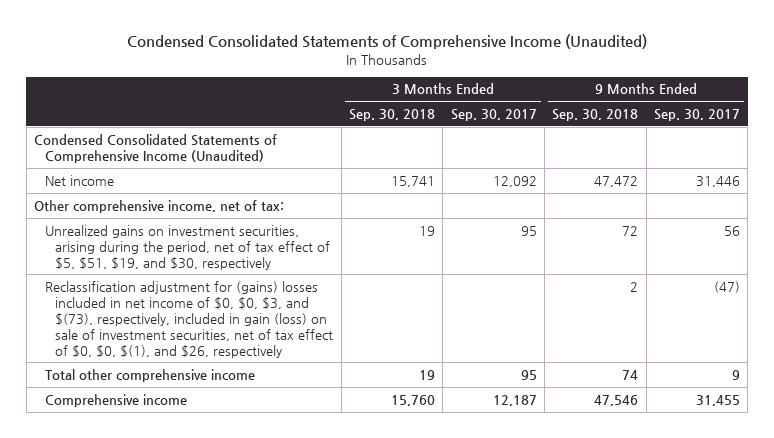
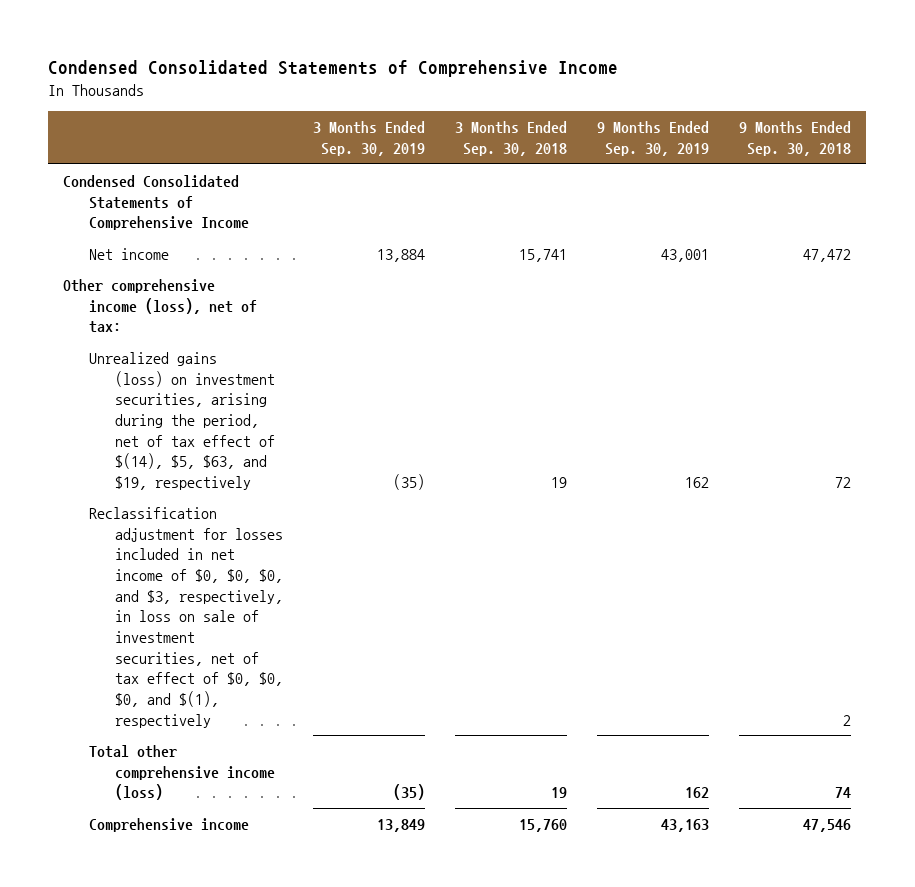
[127,34,648,50] Condensed Consolidated Statements of Comprehensive Income (Unaudited) -> [48,60,619,78] Condensed Consolidated Statements of Comprehensive Income
[450,108,537,121] Sep. 30, 2017 -> none
[653,108,740,121] Sep. 30, 2017 -> none
none -> [313,121,426,157] 3 Months Ended Sep. 30, 2019
none -> [597,121,710,157] 9 Months Ended Sep. 30, 2019
[34,133,278,163] Condensed Consolidated Statements of Comprehensive Income (Unaudited) -> [63,174,250,231] Condensed Consolidated Statements of Comprehensive Income
[34,199,285,213] Other comprehensive income, net of tax: -> [63,278,258,334] Other comprehensive income (loss), net of tax:
[44,224,331,270] Unrealized gains on investment securities, arising during the period, net of tax effect of $5, $51, $19, and $30, respectively -> [89,351,275,490] Unrealized gains (loss) on investment securities, arising during the period, net of tax effect of $(14), $5, $63, and $19, respectively
[44,280,334,358] Reclassification adjustment for (gains) losses included in net income of $0, $0, $3, and $(73), respectively, included in gain (loss) on sale of investment securities, net of tax effect of $0, $0, $(1), and $26, respectively -> [89,506,283,728] Reclassification adjustment for losses included in net income of $0, $0, $0, and $3, respectively, in loss on sale of investment securities, net of tax effect of $0, $0, $0, and $(1), respectively
[44,368,255,382] Total other comprehensive income -> [89,744,275,801] Total other comprehensive income (loss)

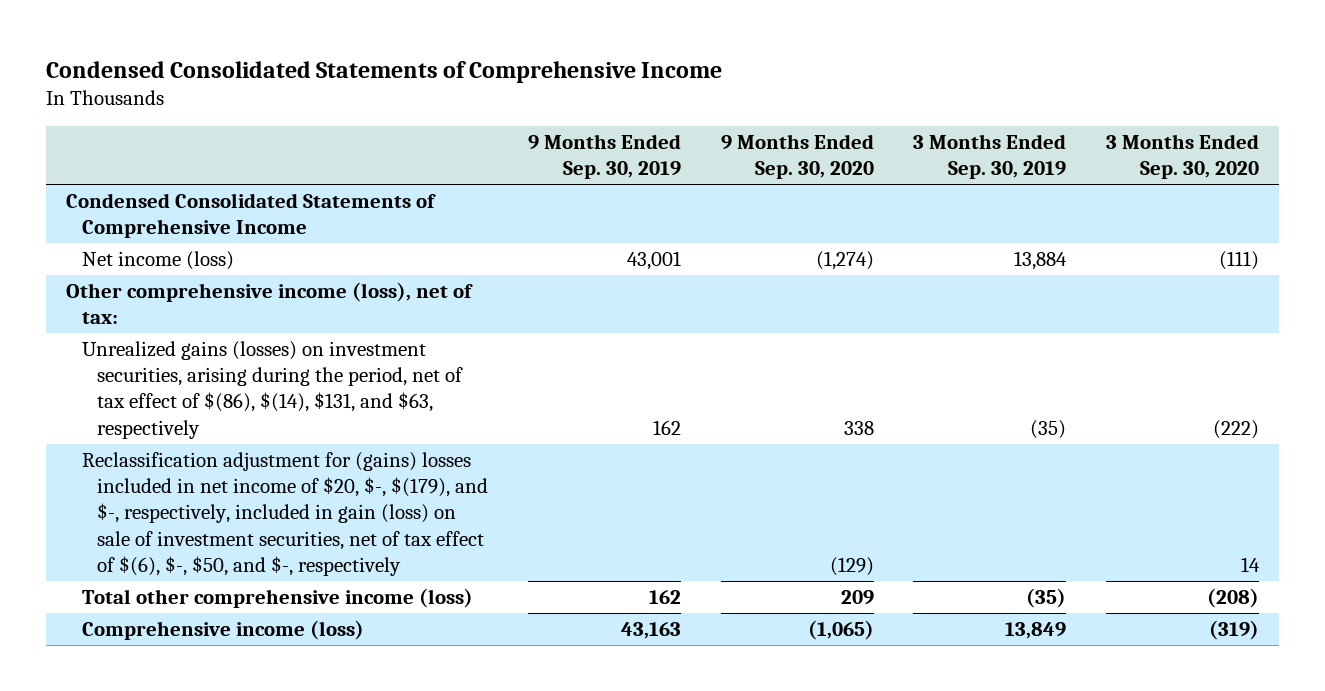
[455,121,568,157] 3 Months Ended Sep. 30, 2018 -> none
[739,121,852,157] 9 Months Ended Sep. 30, 2018 -> none
none -> [720,133,874,179] 9 Months Ended Sep. 30, 2020
none -> [1106,133,1260,179] 3 Months Ended Sep. 30, 2020
[89,247,170,260] Net income -> [81,250,234,270] Net income (loss)
[89,351,275,490] Unrealized gains (loss) on investment securities, arising during the period, net of tax effect of $(14), $5, $63, and $19, respectively -> [81,340,464,439] Unrealized gains (losses) on investment securities, arising during the period, net of tax effect of $(86), $(14), $131, and $63, respectively
[89,506,283,728] Reclassification adjustment for losses included in net income of $0, $0, $0, and $3, respectively, in loss on sale of investment securities, net of tax effect of $0, $0, $0, and $(1), respectively -> [81,451,489,576] Reclassification adjustment for (gains) losses included in net income of $20, $-, $(179), and $-, respectively, included in gain (loss) on sale of investment securities, net of tax effect of $(6), $-, $50, and $-, respectively
[89,817,250,832] Comprehensive income -> [81,619,364,640] Comprehensive income (loss)

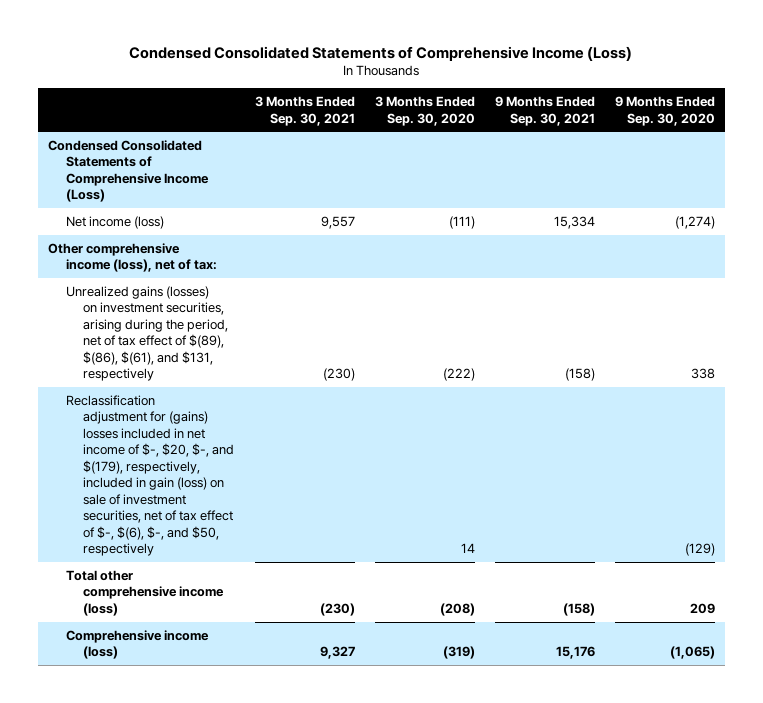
[46,60,723,83] Condensed Consolidated Statements of Comprehensive Income -> [129,45,633,61] Condensed Consolidated Statements of Comprehensive Income (Loss)
[527,133,681,179] 9 Months Ended Sep. 30, 2019 -> none
[913,133,1067,179] 3 Months Ended Sep. 30, 2019 -> none
none -> [254,96,355,126] 3 Months Ended Sep. 30, 2021
none -> [494,96,595,126] 9 Months Ended Sep. 30, 2021
[66,192,437,239] Condensed Consolidated Statements of Comprehensive Income -> [48,139,209,203] Condensed Consolidated Statements of Comprehensive Income (Loss)
[81,340,464,439] Unrealized gains (losses) on investment securities, arising during the period, net of tax effect of $(86), $(14), $131, and $63, respectively -> [65,285,229,382] Unrealized gains (losses) on investment securities, arising during the period, net of tax effect of $(89), $(86), $(61), and $131, respectively
[81,451,489,576] Reclassification adjustment for (gains) losses included in net income of $20, $-, $(179), and $-, respectively, included in gain (loss) on sale of investment securities, net of tax effect of $(6), $-, $50, and $-, respectively -> [65,394,235,557] Reclassification adjustment for (gains) losses included in net income of $-, $20, $-, and $(179), respectively, included in gain (loss) on sale of investment securities, net of tax effect of $-, $(6), $-, and $50, respectively

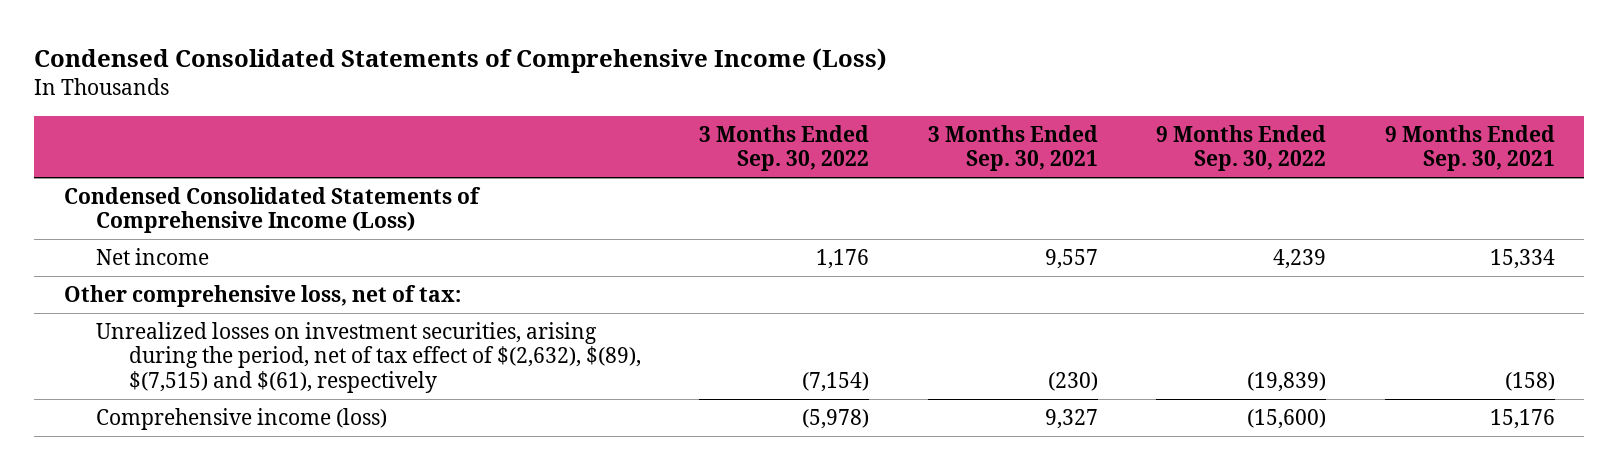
[374,96,475,126] 3 Months Ended Sep. 30, 2020 -> none
[614,96,715,126] 9 Months Ended Sep. 30, 2020 -> none
none -> [699,124,870,172] 3 Months Ended Sep. 30, 2022
none -> [1156,124,1327,172] 9 Months Ended Sep. 30, 2022
[65,394,235,557] Reclassification adjustment for (gains) losses included in net income of $-, $20, $-, and $(179), respectively, included in gain (loss) on sale of investment securities, net of tax effect of $-, $(6), $-, and $50, respectively -> none
[65,569,225,616] Total other comprehensive income (loss) -> none
[65,215,164,229] Net income (loss) -> [96,247,210,265] Net income
[48,242,217,273] Other comprehensive income (loss), net of tax: -> [63,284,461,307] Other comprehensive loss, net of tax:
[65,285,229,382] Unrealized gains (losses) on investment securities, arising during the period, net of tax effect of $(89), $(86), $(61), and $131, respectively -> [96,321,641,394] Unrealized losses on investment securities, arising during the period, net of tax effect of $(2,632), $(89), $(7,515) and $(61), respectively

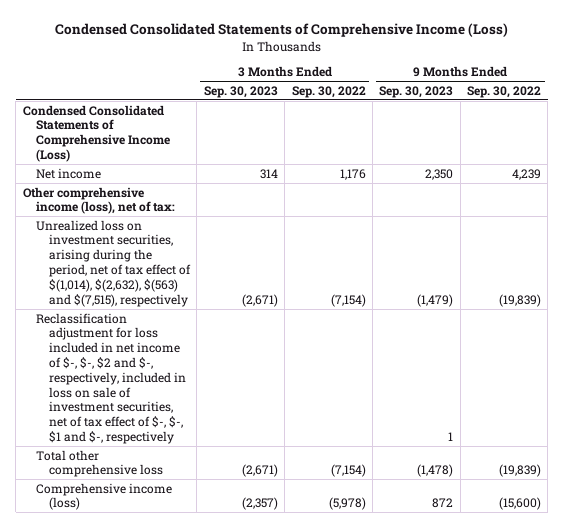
[927,124,1098,172] 3 Months Ended Sep. 30, 2021 -> none
[1384,124,1555,172] 9 Months Ended Sep. 30, 2021 -> none
none -> [203,85,278,98] Sep. 30, 2023
none -> [379,85,454,98] Sep. 30, 2023
[63,284,461,307] Other comprehensive loss, net of tax: -> [22,186,175,215] Other comprehensive income (loss), net of tax:
[96,321,641,394] Unrealized losses on investment securities, arising during the period, net of tax effect of $(2,632), $(89), $(7,515) and $(61), respectively -> [35,219,192,307] Unrealized loss on investment securities, arising during the period, net of tax effect of $(1,014), $(2,632), $(563) and $(7,515), respectively
none -> [35,312,187,444] Reclassification adjustment for loss included in net income of $-, $-, $2 and $-, respectively, included in loss on sale of investment securities, net of tax effect of $-, $-, $1 and $-, respectively
none -> [35,449,164,478] Total other comprehensive loss

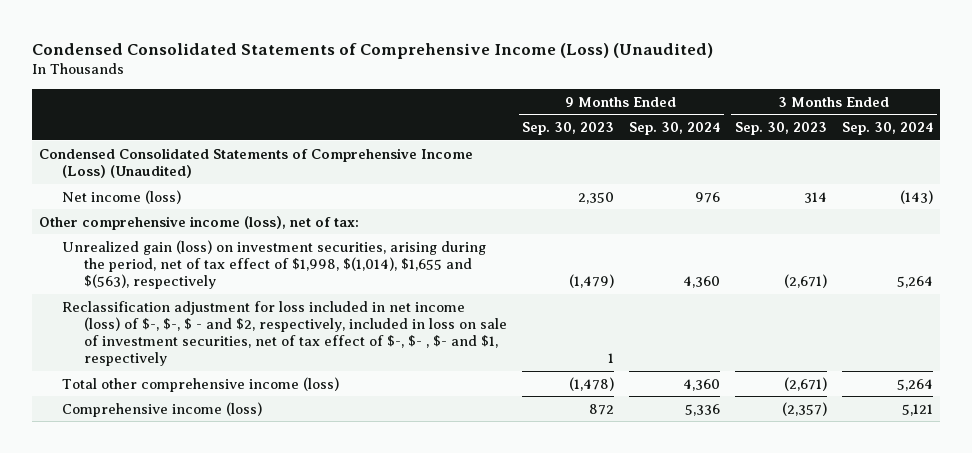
[54,23,508,38] Condensed Consolidated Statements of Comprehensive Income (Loss) -> [31,42,713,59] Condensed Consolidated Statements of Comprehensive Income (Loss) (Unaudited)
[291,85,366,98] Sep. 30, 2022 -> none
[467,85,542,98] Sep. 30, 2022 -> none
none -> [629,122,721,136] Sep. 30, 2024
none -> [841,122,933,136] Sep. 30, 2024
[22,104,170,162] Condensed Consolidated Statements of Comprehensive Income (Loss) -> [39,147,474,178] Condensed Consolidated Statements of Comprehensive Income (Loss) (Unaudited)
[35,167,101,179] Net income -> [61,189,181,204] Net income (loss)
[35,219,192,307] Unrealized loss on investment securities, arising during the period, net of tax effect of $(1,014), $(2,632), $(563) and $(7,515), respectively -> [61,239,486,289] Unrealized gain (loss) on investment securities, arising during the period, net of tax effect of $1,998, $(1,014), $1,655 and $(563), respectively
[35,312,187,444] Reclassification adjustment for loss included in net income of $-, $-, $2 and $-, respectively, included in loss on sale of investment securities, net of tax effect of $-, $-, $1 and $-, respectively -> [61,300,508,367] Reclassification adjustment for loss included in net income (loss) of $-, $-, $ - and $2, respectively, included in loss on sale of investment securities, net of tax effect of $-, $- , $- and $1, respectively
[35,449,164,478] Total other comprehensive loss -> [61,376,339,392] Total other comprehensive income (loss)

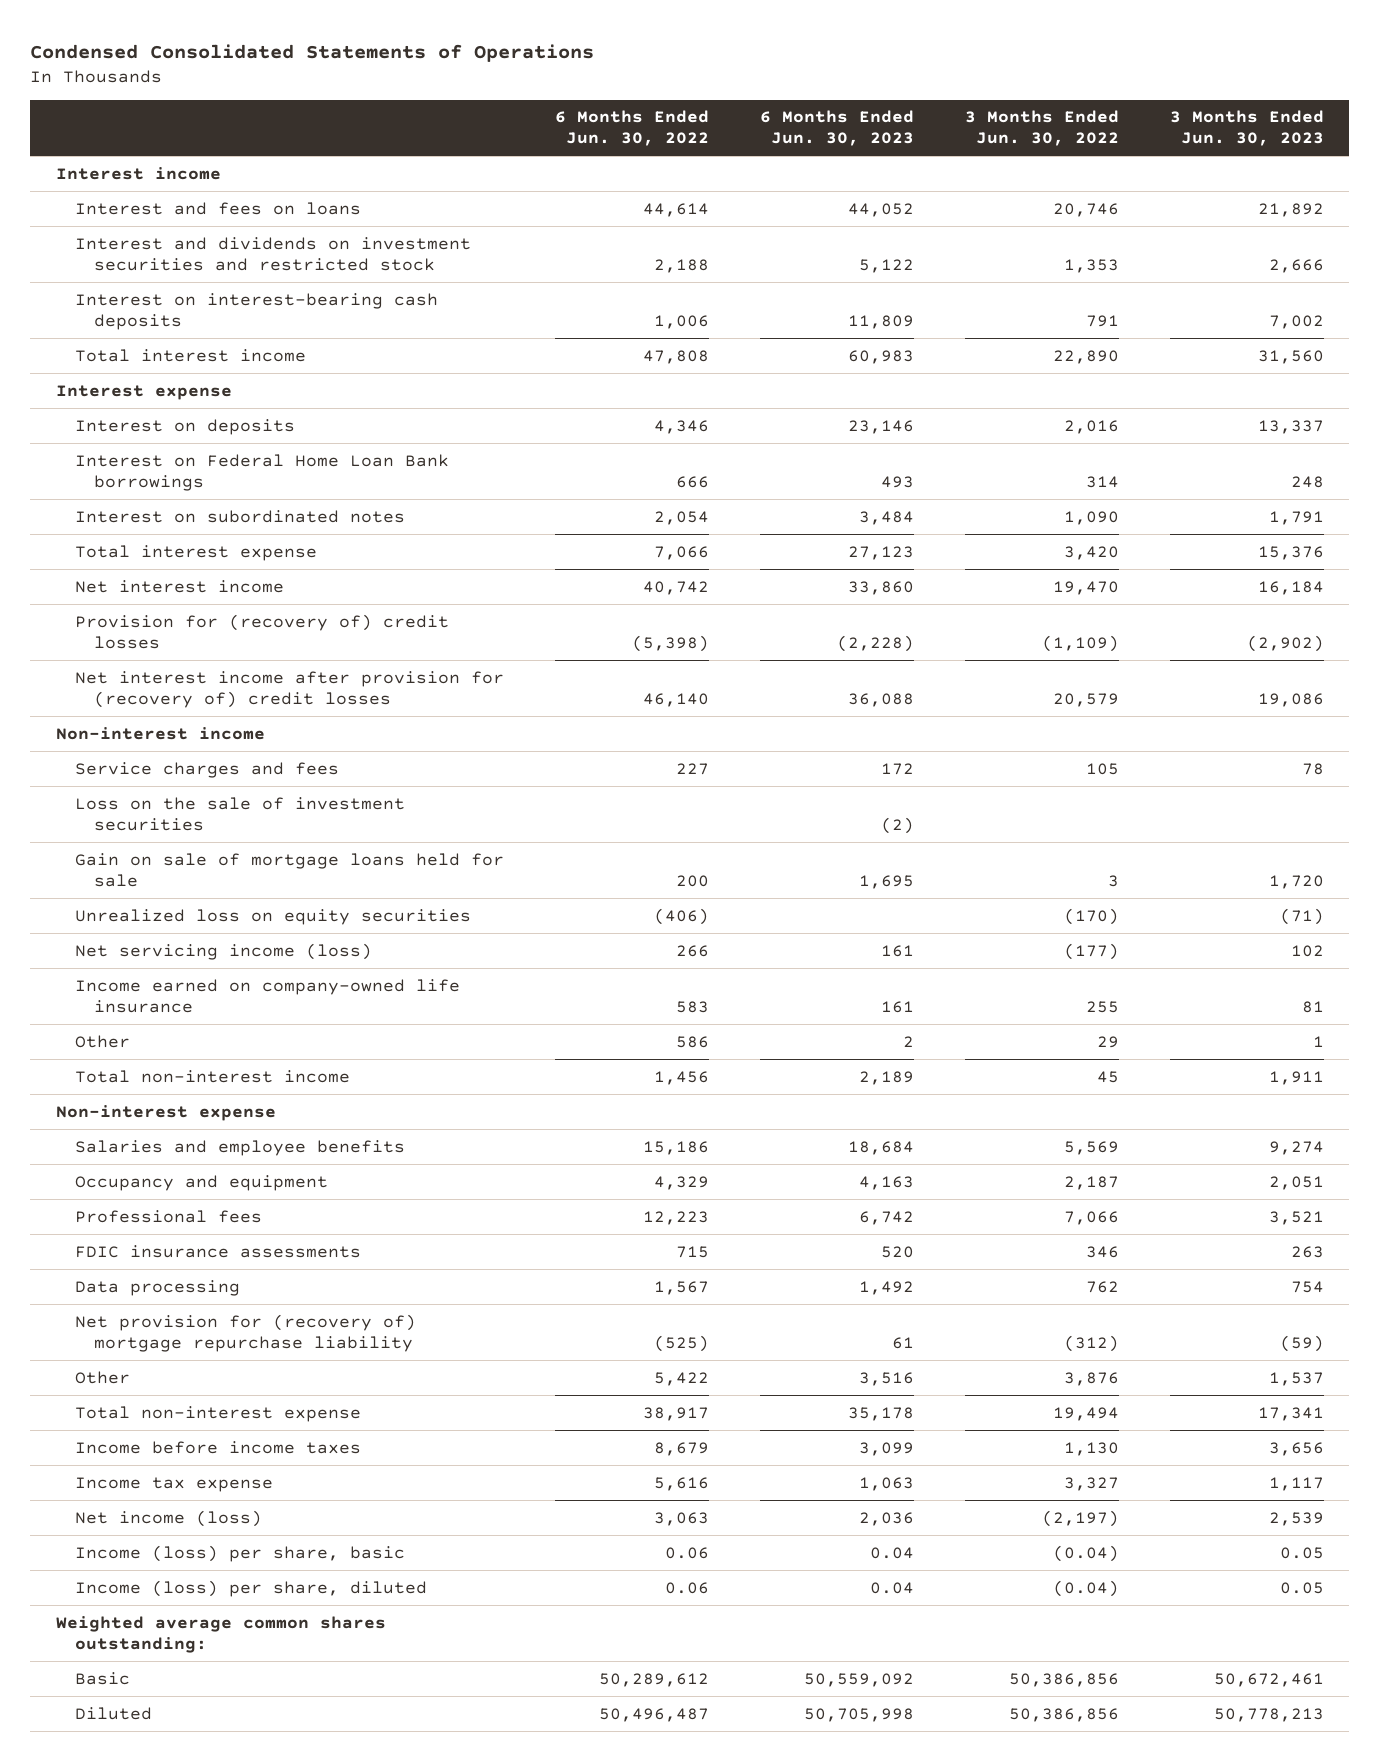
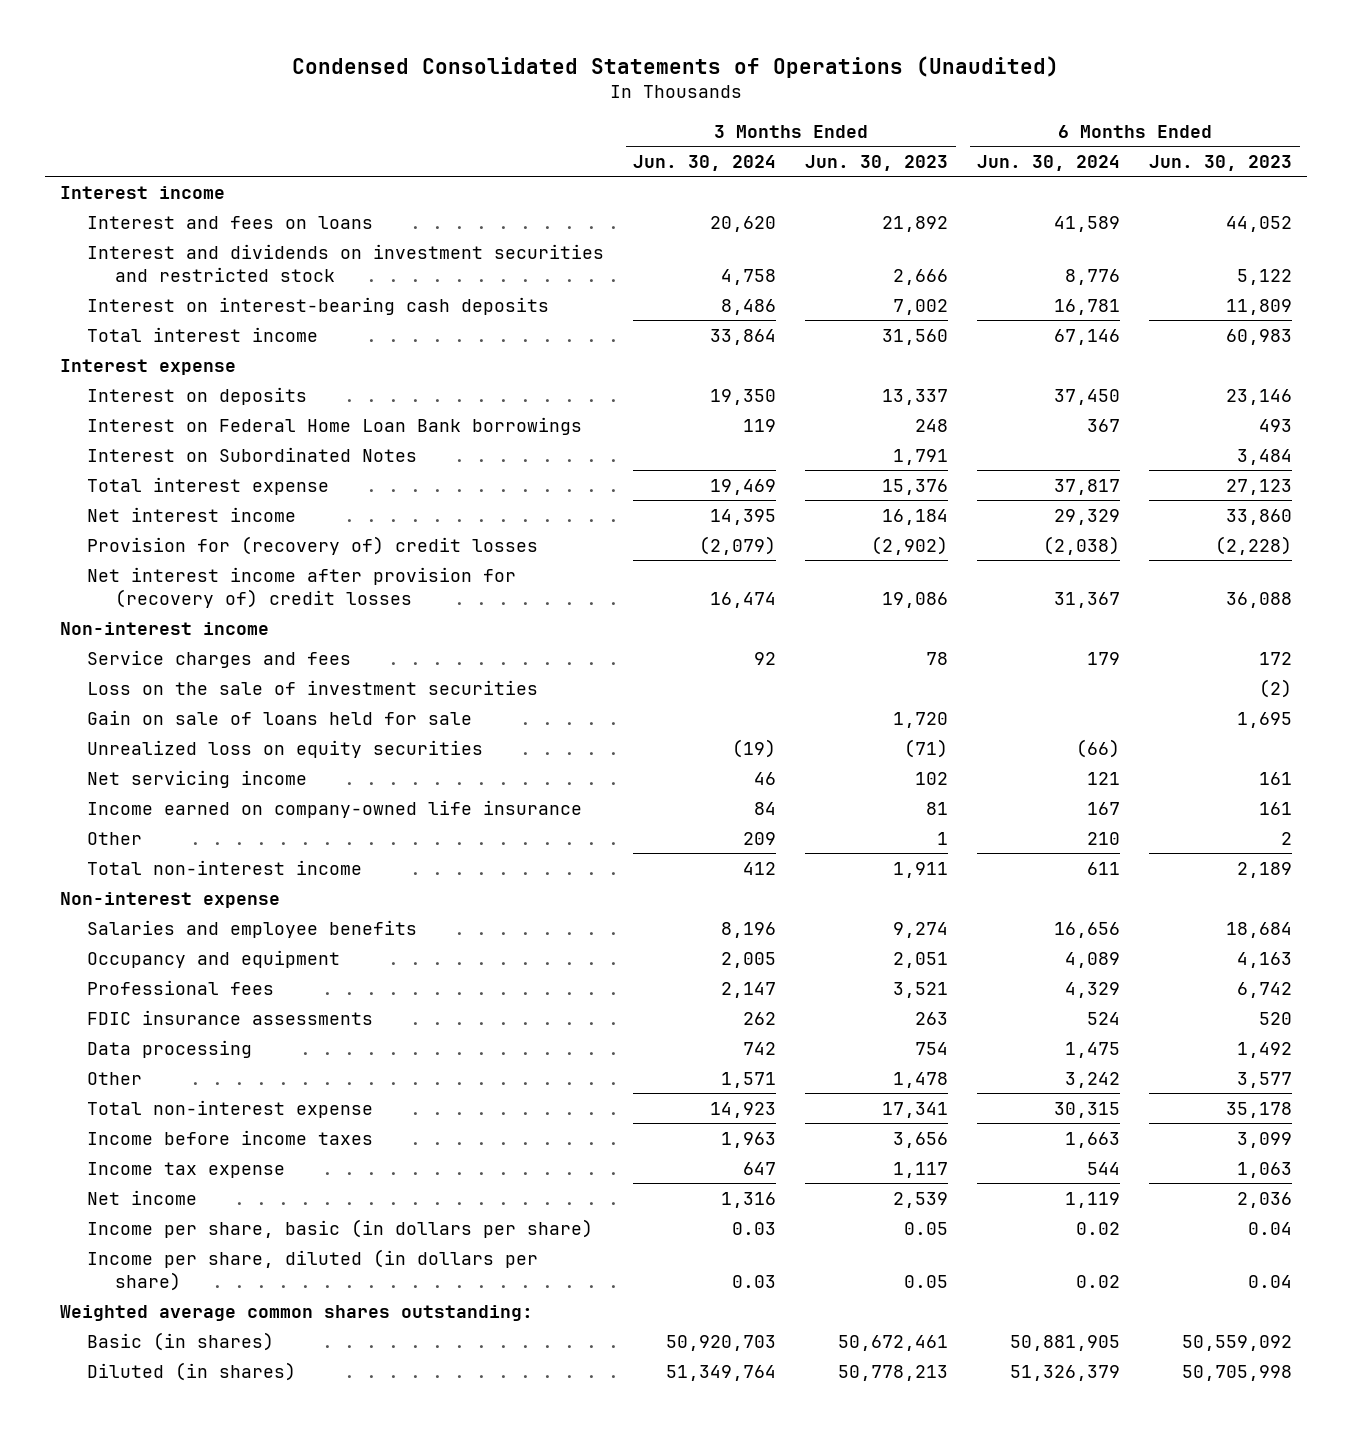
[30,43,595,62] Condensed Consolidated Statements of Operations -> [292,55,1060,78] Condensed Consolidated Statements of Operations (Unaudited)
[554,110,709,147] 6 Months Ended Jun. 30, 2022 -> none
[964,110,1119,147] 3 Months Ended Jun. 30, 2022 -> none
none -> [633,155,777,172] Jun. 30, 2024
none -> [977,155,1121,172] Jun. 30, 2024
[74,509,405,523] Interest on subordinated notes -> [87,446,418,462] Interest on Subordinated Notes
[74,852,504,887] Gain on sale of mortgage loans held for sale -> [87,709,473,725] Gain on sale of loans held for sale
[74,942,372,960] Net servicing income (loss) -> [87,769,308,788] Net servicing income
[74,1313,416,1352] Net provision for (recovery of) mortgage repurchase liability -> none
[858,1371,914,1386] 3,516 -> [1237,1071,1293,1088] 3,577
[1268,1371,1324,1386] 1,537 -> [893,1071,949,1088] 1,478
[74,1509,262,1527] Net income (loss) -> [87,1189,198,1205] Net income
[74,1544,405,1562] Income (loss) per share, basic -> [87,1218,594,1238] Income per share, basic (in dollars per share)
[74,1579,427,1597] Income (loss) per share, diluted -> [87,1248,539,1292] Income per share, diluted (in dollars per share)
[74,1671,130,1685] Basic -> [87,1331,275,1351] Basic (in shares)
[74,1706,152,1720] Diluted -> [87,1361,297,1381] Diluted (in shares)

